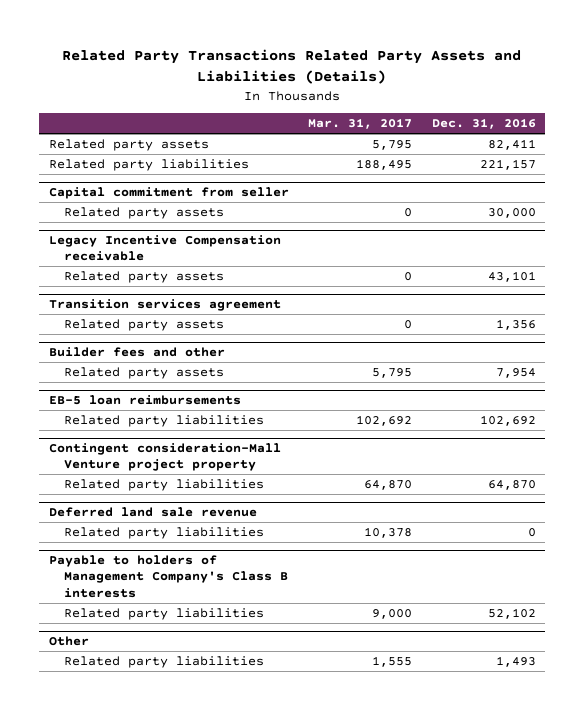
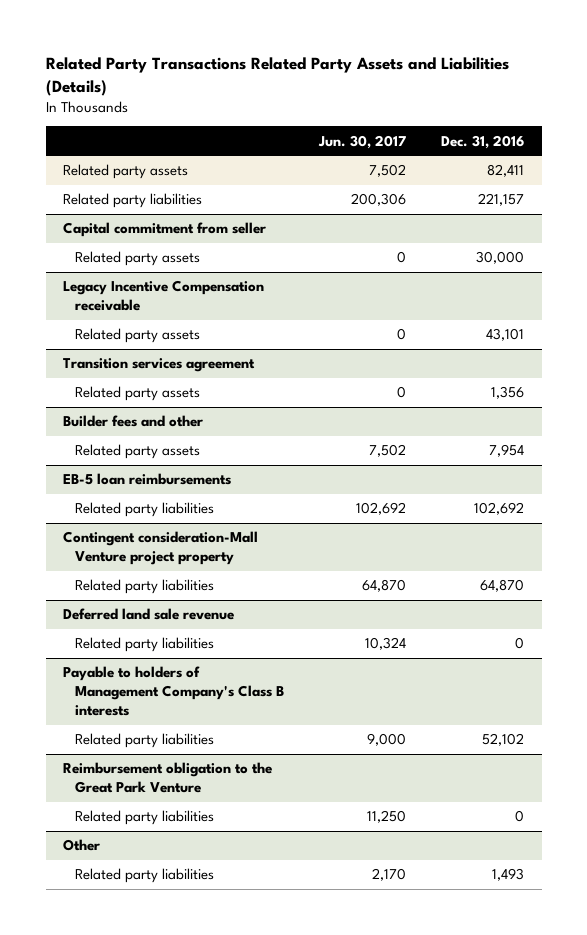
[308,118,413,130] Mar. 31, 2017 -> none
none -> [318,134,407,149] Jun. 30, 2017
none -> [63,762,273,794] Reimbursement obligation to the Great Park Venture
none -> [75,810,215,826] Related party liabilities

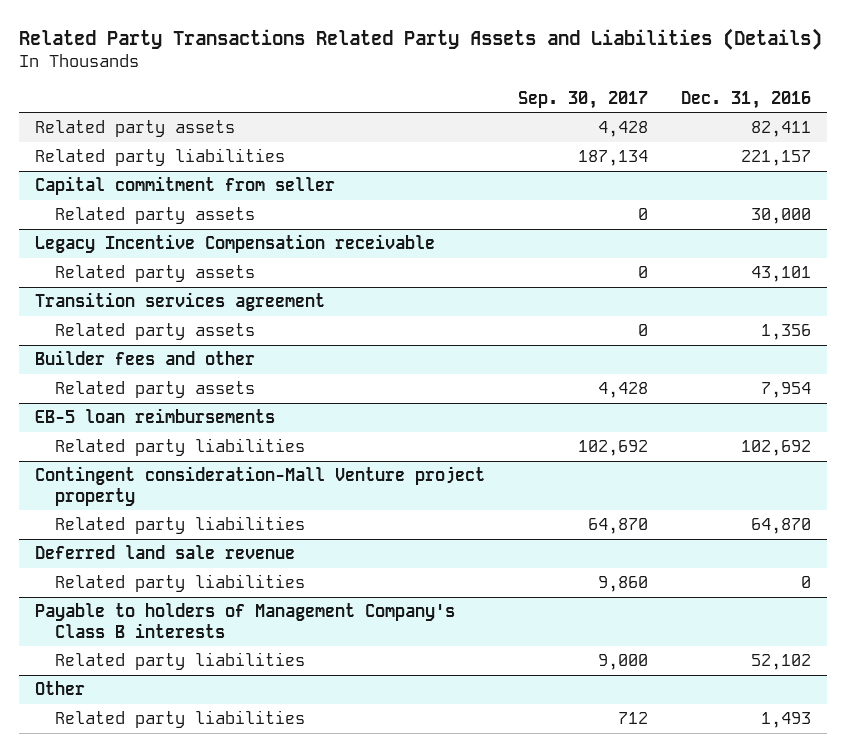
[318,134,407,149] Jun. 30, 2017 -> none
none -> [518,90,649,109] Sep. 30, 2017
[63,762,273,794] Reimbursement obligation to the Great Park Venture -> none
[75,810,215,826] Related party liabilities -> none

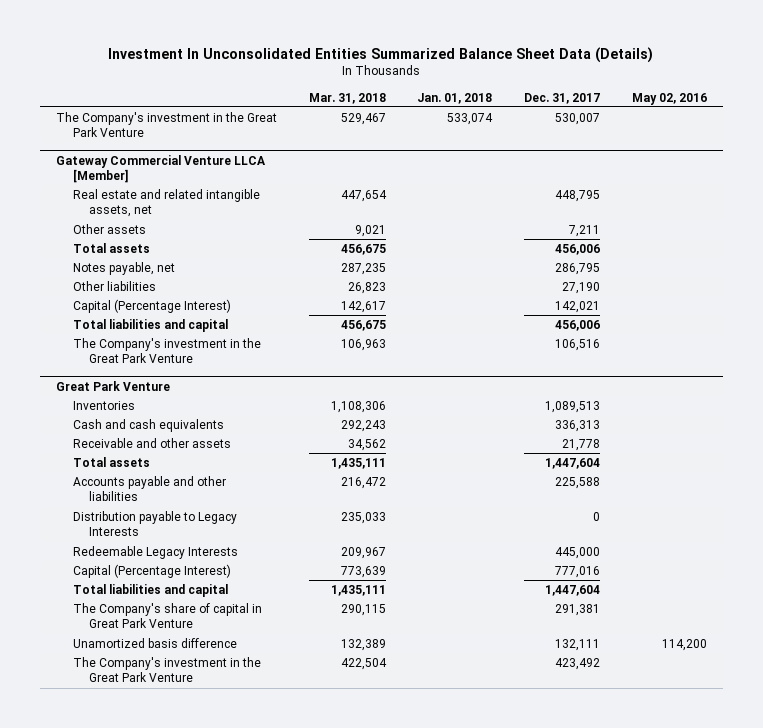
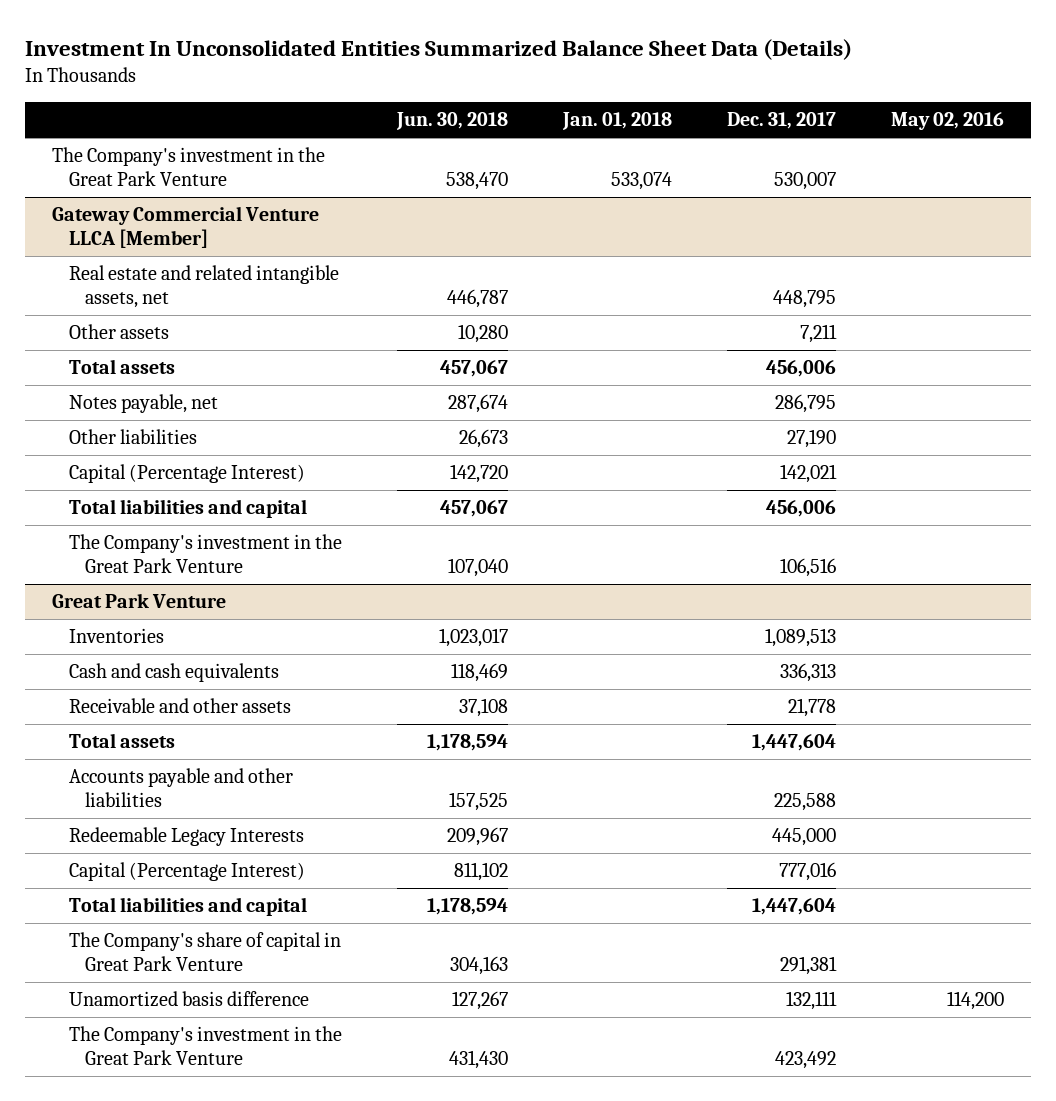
[308,92,386,104] Mar. 31, 2018 -> none
none -> [395,112,508,131] Jun. 30, 2018
[72,511,237,537] Distribution payable to Legacy Interests -> none

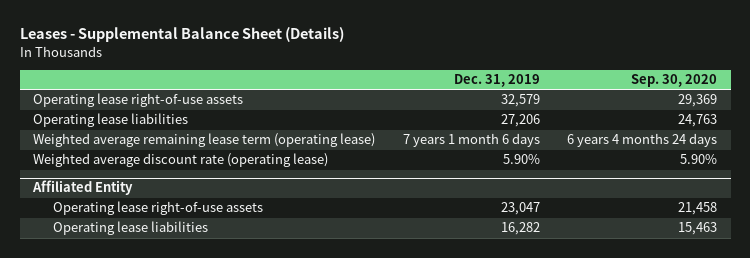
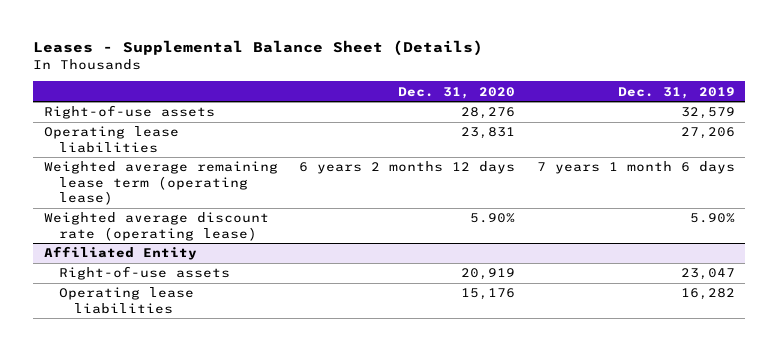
[630,74,717,88] Sep. 30, 2020 -> none
none -> [398,86,516,99] Dec. 31, 2020
[33,93,244,108] Operating lease right-of-use assets -> [43,105,215,120] Right-of-use assets
[53,201,264,216] Operating lease right-of-use assets -> [58,266,230,281] Right-of-use assets

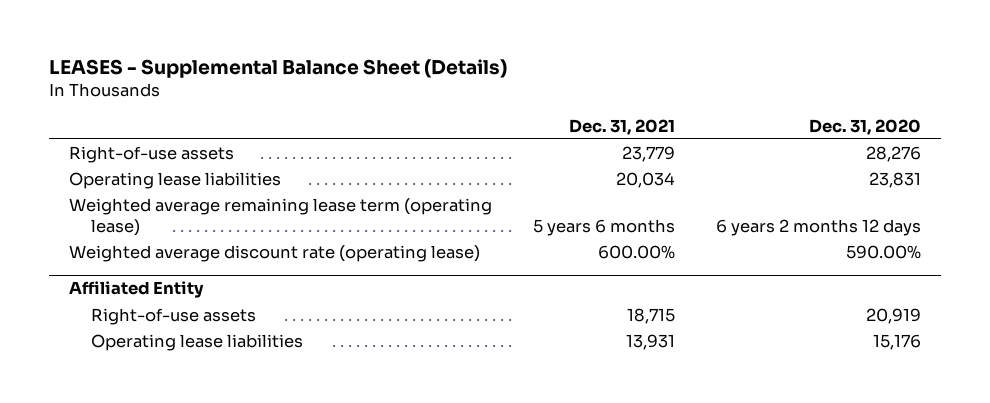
[33,40,484,57] Leases - Supplemental Balance Sheet (Details) -> [48,58,507,78] LEASES - Supplemental Balance Sheet (Details)
[617,86,735,99] Dec. 31, 2019 -> none
none -> [568,118,675,135] Dec. 31, 2021
[470,213,516,224] 5.90% -> [845,245,921,260] 590.00%

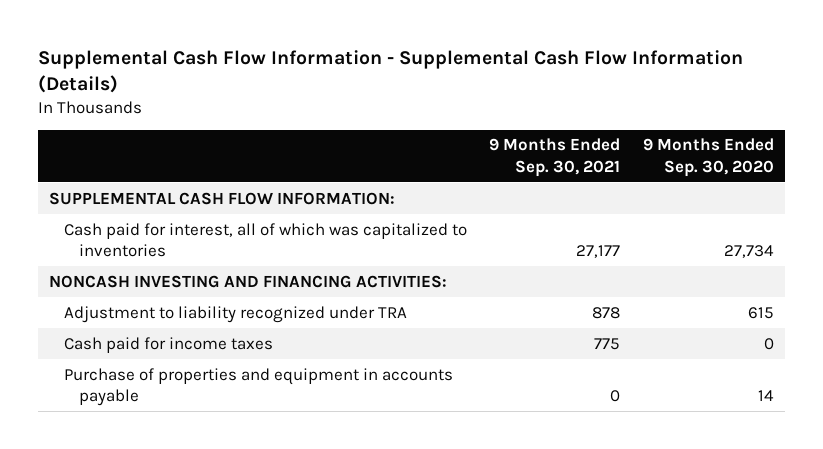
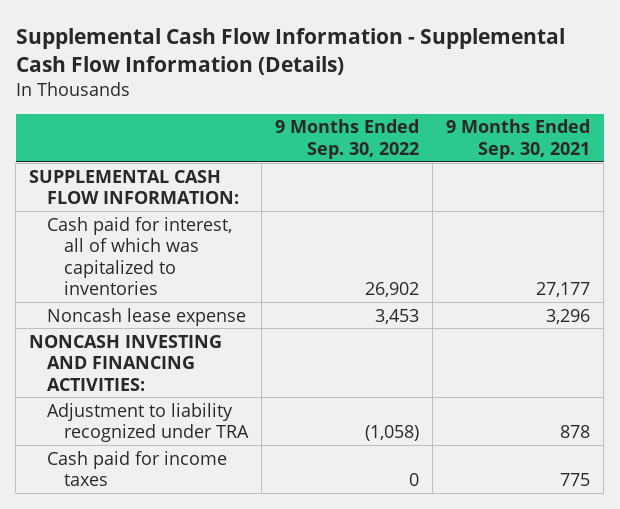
[642,138,774,177] 9 Months Ended Sep. 30, 2020 -> none
none -> [275,119,420,159] 9 Months Ended Sep. 30, 2022
none -> [46,307,246,326] Noncash lease expense
[63,367,453,406] Purchase of properties and equipment in accounts payable -> none

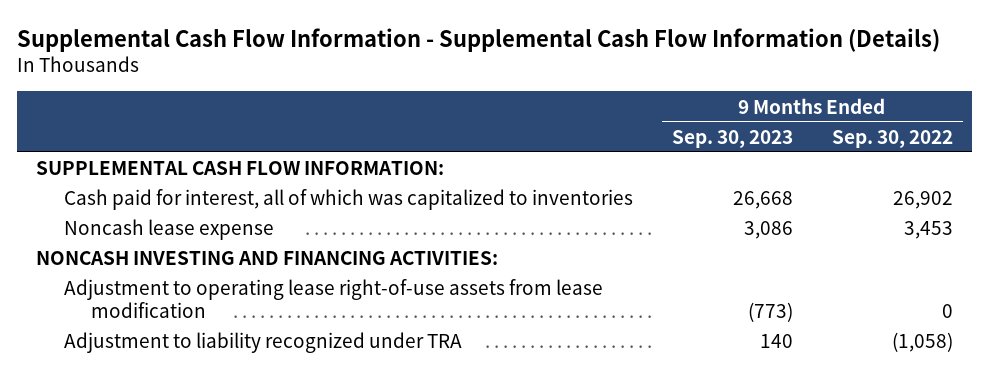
[446,119,591,159] 9 Months Ended Sep. 30, 2021 -> none
none -> [671,129,793,148] Sep. 30, 2023
none -> [63,279,603,318] Adjustment to operating lease right-of-use assets from lease modification
[46,450,227,487] Cash paid for income taxes -> none

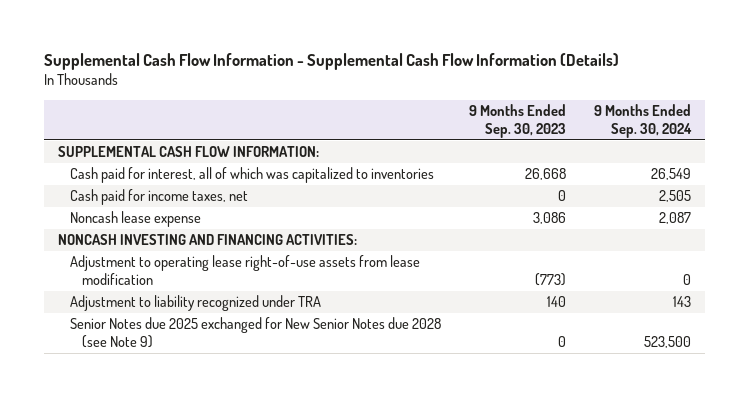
[831,129,953,148] Sep. 30, 2022 -> none
none -> [594,103,693,138] 9 Months Ended Sep. 30, 2024
none -> [69,189,248,206] Cash paid for income taxes, net
none -> [69,317,441,349] Senior Notes due 2025 exchanged for New Senior Notes due 2028 (see Note 9)

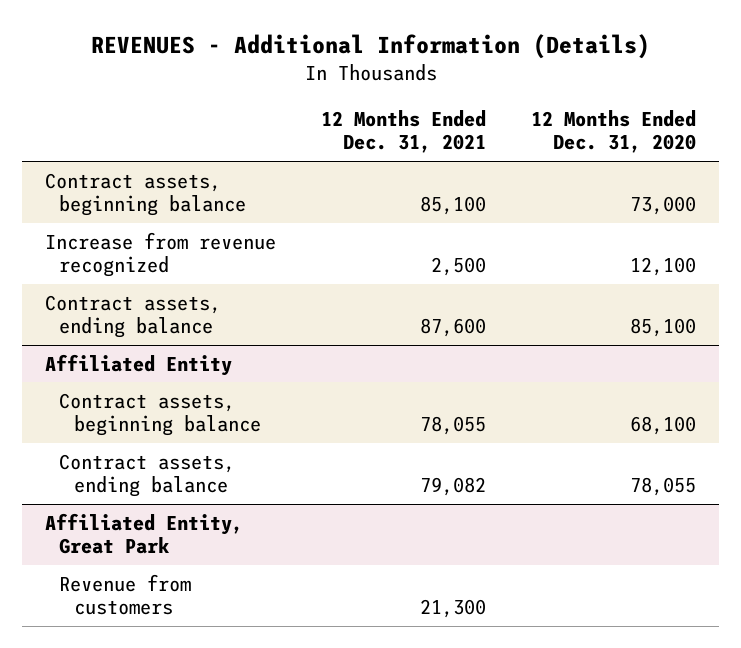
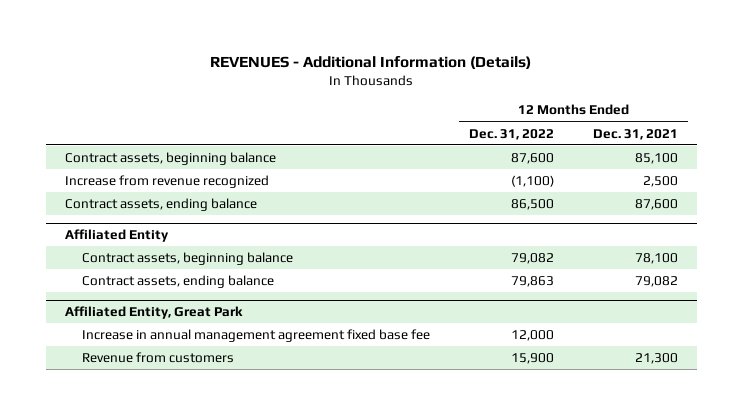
[531,110,697,154] 12 Months Ended Dec. 31, 2020 -> none
none -> [469,128,555,140] Dec. 31, 2022
[420,416,487,436] 78,055 -> [634,252,678,264] 78,100
none -> [82,328,431,342] Increase in annual management agreement fixed base fee

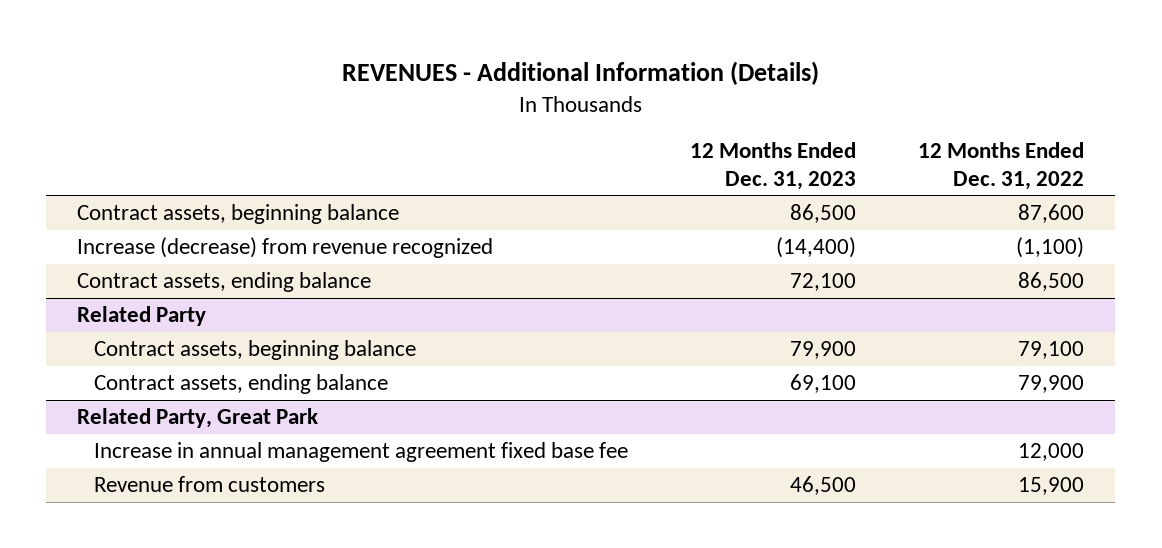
[592,128,678,140] Dec. 31, 2021 -> none
none -> [690,142,857,190] 12 Months Ended Dec. 31, 2023
[64,174,269,188] Increase from revenue recognized -> [77,237,494,259] Increase (decrease) from revenue recognized
[64,229,169,243] Affiliated Entity -> none
[64,306,243,320] Affiliated Entity, Great Park -> none
none -> [77,306,207,327] Related Party
[511,252,555,264] 79,082 -> [1018,341,1085,360] 79,100
[511,275,555,287] 79,863 -> [1018,375,1085,394] 79,900
none -> [77,408,319,429] Related Party, Great Park

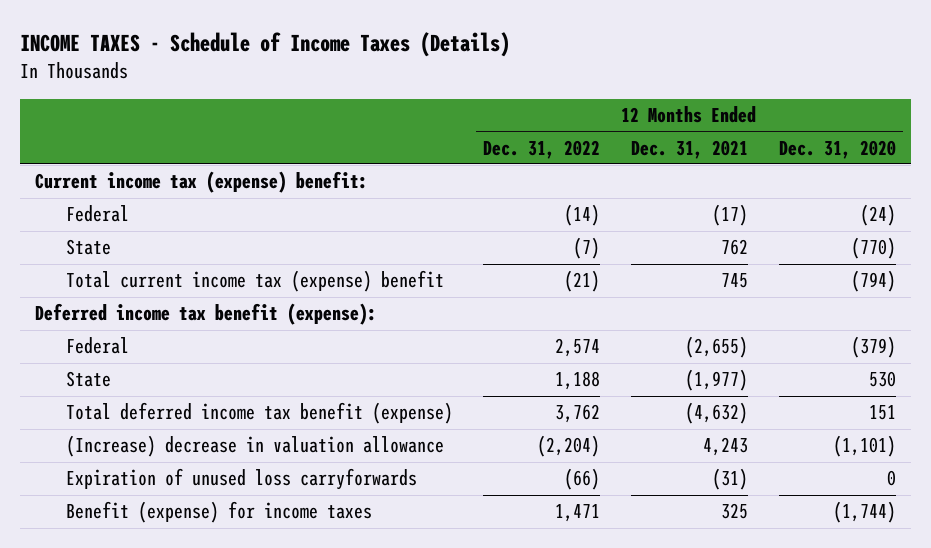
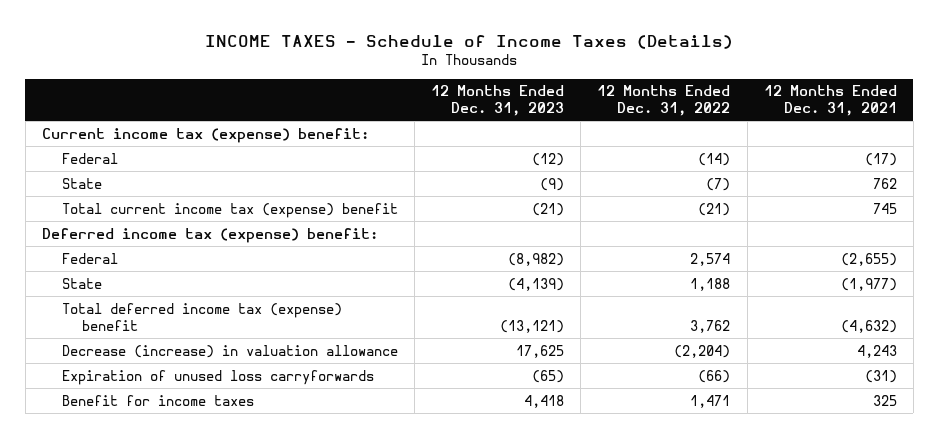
[778,139,896,159] Dec. 31, 2020 -> none
none -> [431,85,565,117] 12 Months Ended Dec. 31, 2023
[35,303,378,326] Deferred income tax benefit (expense): -> [41,227,378,243] Deferred income tax (expense) benefit:
[65,402,453,425] Total deferred income tax benefit (expense) -> [62,302,343,331] Total deferred income tax (expense) benefit
[65,435,444,458] (Increase) decrease in valuation allowance -> [62,344,399,358] Decrease (increase) in valuation allowance
[65,501,372,524] Benefit (expense) for income taxes -> [62,394,255,406] Benefit for income taxes

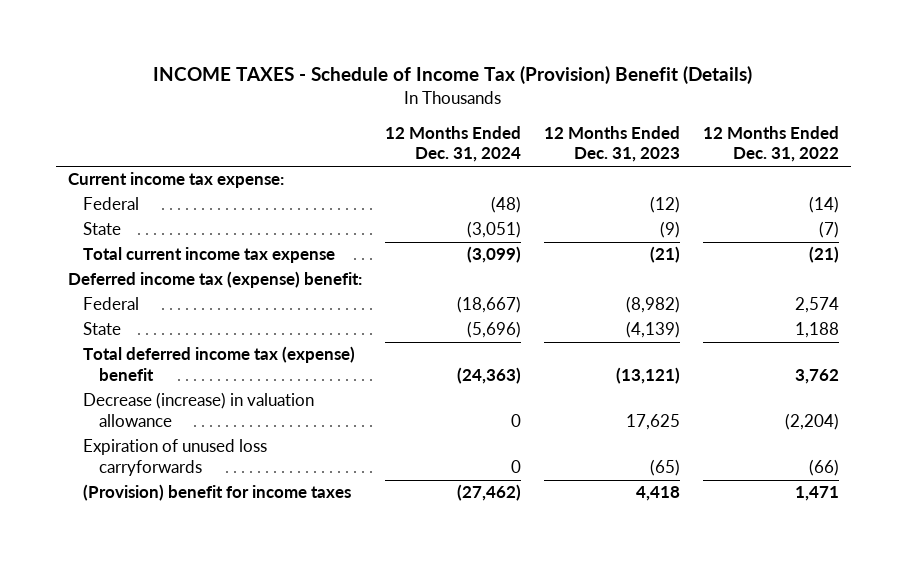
[205,34,734,49] INCOME TAXES - Schedule of Income Taxes (Details) -> [153,66,753,85] INCOME TAXES - Schedule of Income Tax (Provision) Benefit (Details)
[763,85,897,117] 12 Months Ended Dec. 31, 2021 -> none
none -> [384,125,521,163] 12 Months Ended Dec. 31, 2024
[41,127,369,143] Current income tax (expense) benefit: -> [67,172,284,189] Current income tax expense:
[62,202,399,218] Total current income tax (expense) benefit -> [83,247,336,264] Total current income tax expense
[62,394,255,406] Benefit for income taxes -> [83,484,352,502] (Provision) benefit for income taxes

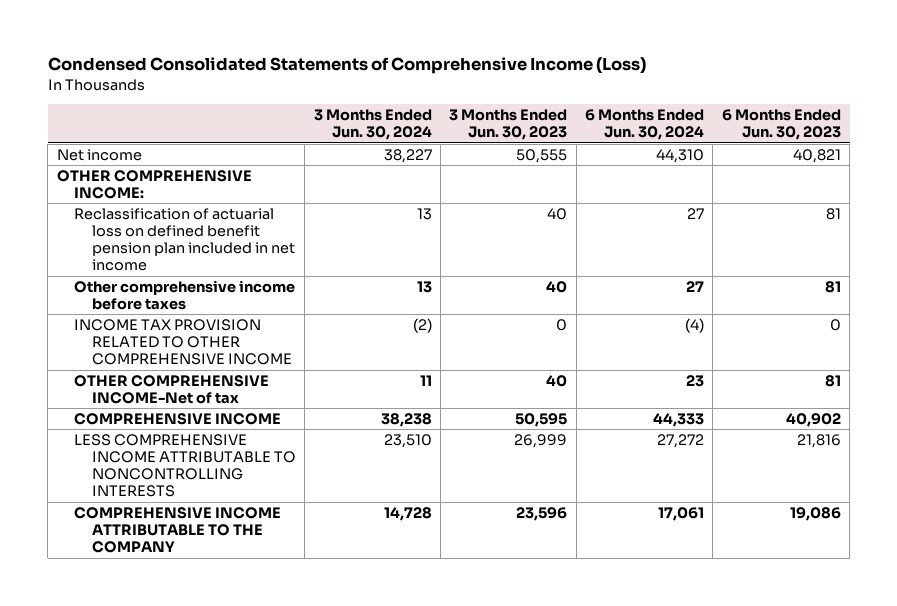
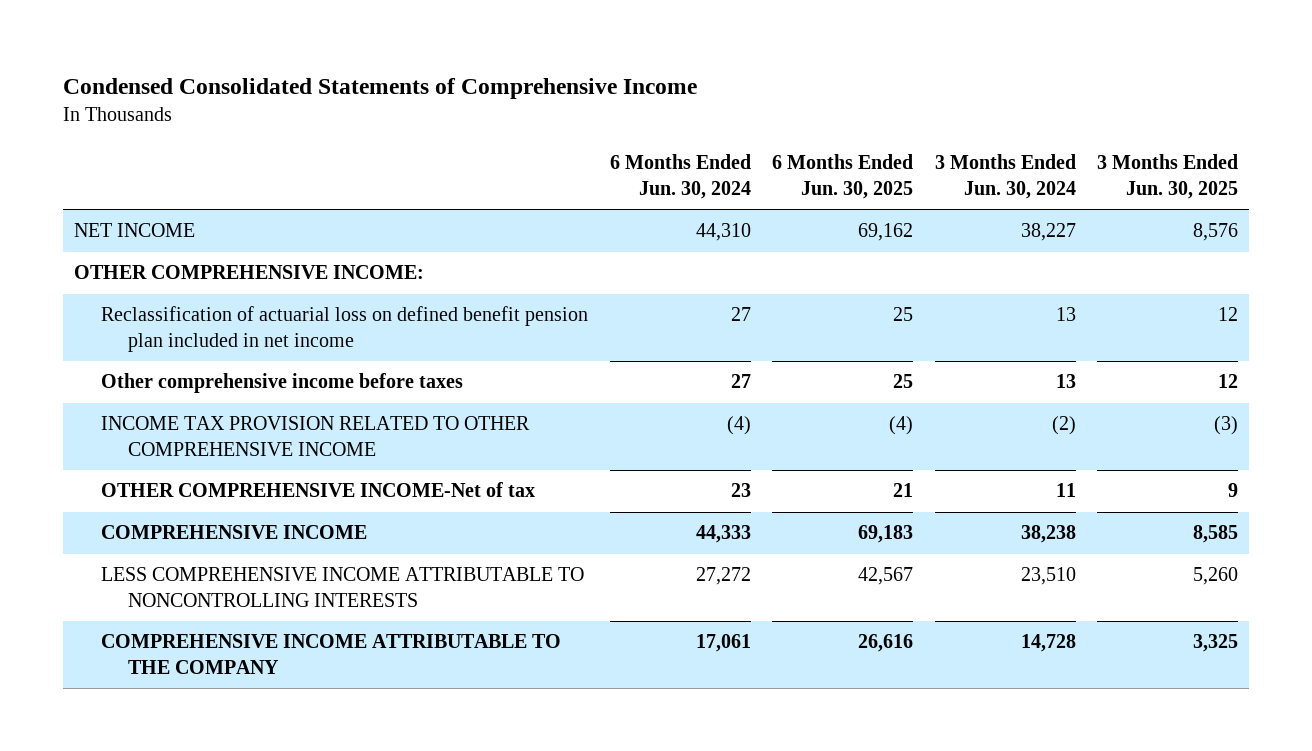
[47,57,646,75] Condensed Consolidated Statements of Comprehensive Income (Loss) -> [62,78,697,100] Condensed Consolidated Statements of Comprehensive Income
[449,109,568,141] 3 Months Ended Jun. 30, 2023 -> none
[721,109,841,141] 6 Months Ended Jun. 30, 2023 -> none
none -> [772,154,914,199] 6 Months Ended Jun. 30, 2025
none -> [1097,154,1239,199] 3 Months Ended Jun. 30, 2025
[56,148,142,161] Net income -> [73,223,195,238] NET INCOME

